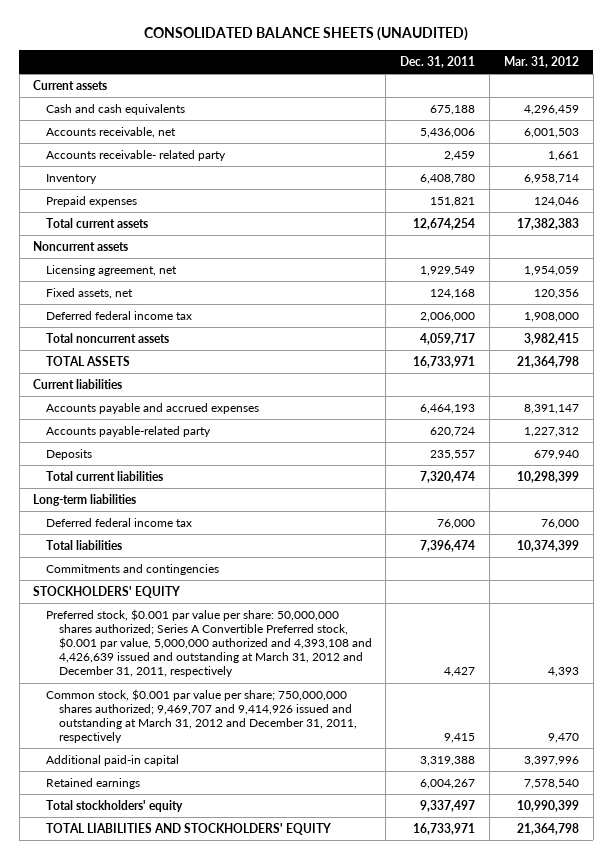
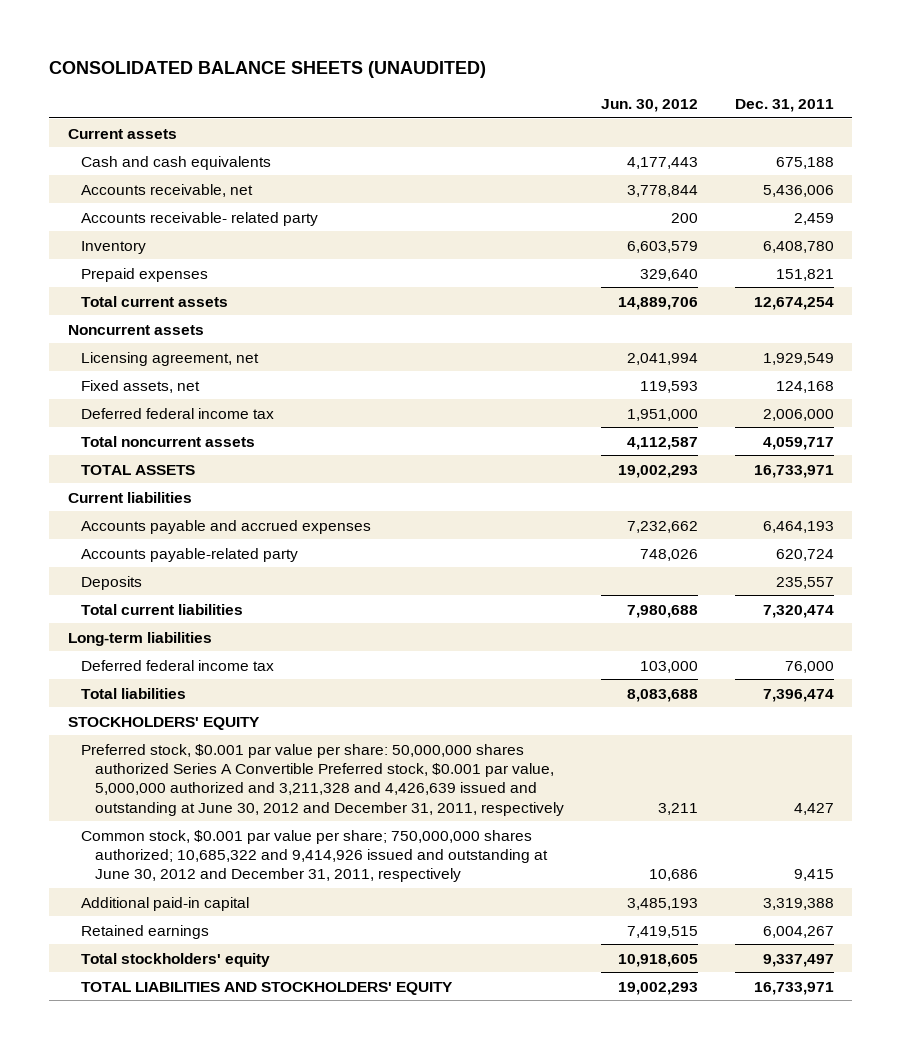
[503,56,579,69] Mar. 31, 2012 -> none
none -> [600,98,698,112] Jun. 30, 2012
[45,564,219,576] Commitments and contingencies -> none
[45,609,372,678] Preferred stock, $0.001 par value per share: 50,000,000 shares authorized; Series A Convertible Preferred stock, $0.001 par value, 5,000,000 authorized and 4,393,108 and 4,426,639 issued and outstanding at March 31, 2012 and December 31, 2011, respectively -> [81,743,565,816] Preferred stock, $0.001 par value per share: 50,000,000 shares authorized Series A Convertible Preferred stock, $0.001 par value, 5,000,000 authorized and 3,211,328 and 4,426,639 issued and outstanding at June 30, 2012 and December 31, 2011, respectively
[45,689,357,744] Common stock, $0.001 par value per share; 750,000,000 shares authorized; 9,469,707 and 9,414,926 issued and outstanding at March 31, 2012 and December 31, 2011, respectively -> [81,829,549,883] Common stock, $0.001 par value per share; 750,000,000 shares authorized; 10,685,322 and 9,414,926 issued and outstanding at June 30, 2012 and December 31, 2011, respectively

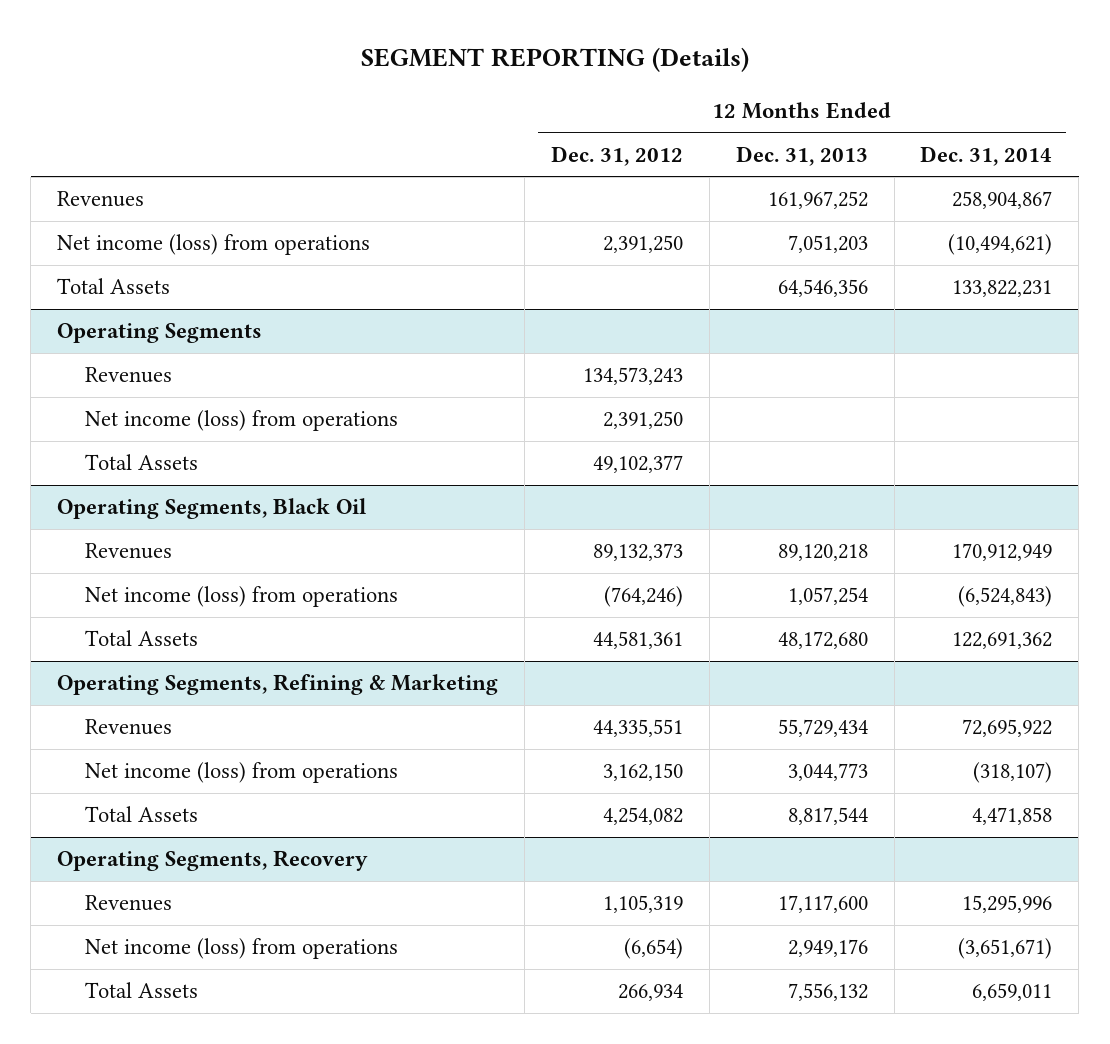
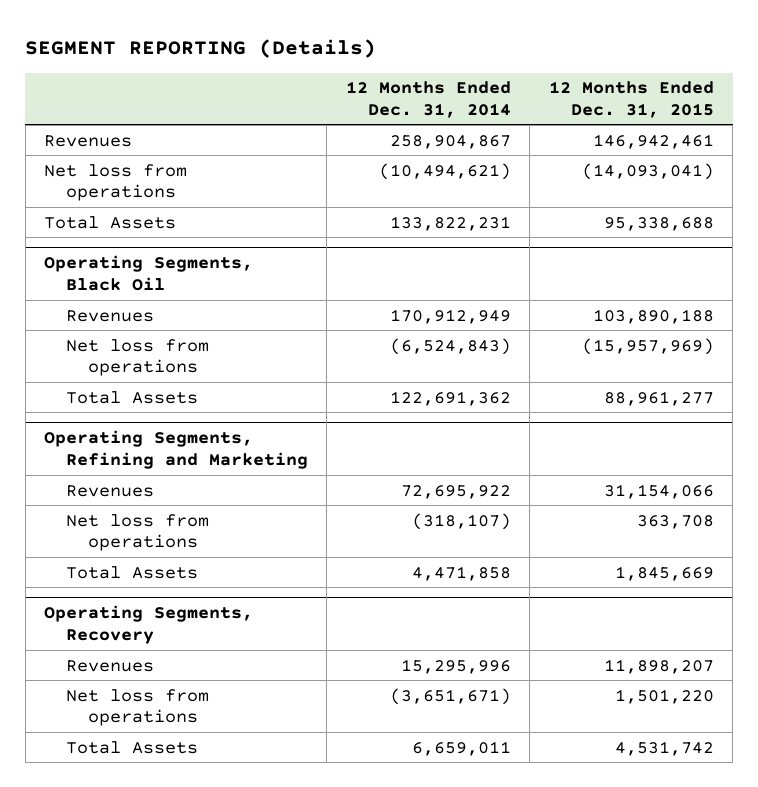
[550,145,683,166] Dec. 31, 2012 -> none
[735,145,868,166] Dec. 31, 2013 -> none
none -> [548,81,714,118] 12 Months Ended Dec. 31, 2015
[57,234,371,256] Net income (loss) from operations -> [44,163,188,202] Net loss from operations
[57,323,263,344] Operating Segments -> none
[84,367,172,384] Revenues -> none
[84,410,398,432] Net income (loss) from operations -> none
[84,454,198,471] Total Assets -> none
[84,586,398,608] Net income (loss) from operations -> [66,338,210,377] Net loss from operations
[57,674,499,696] Operating Segments, Refining & Marketing -> [44,430,309,470] Operating Segments, Refining and Marketing
[84,762,398,784] Net income (loss) from operations -> [66,513,210,552] Net loss from operations
[84,938,398,960] Net income (loss) from operations -> [66,688,210,727] Net loss from operations

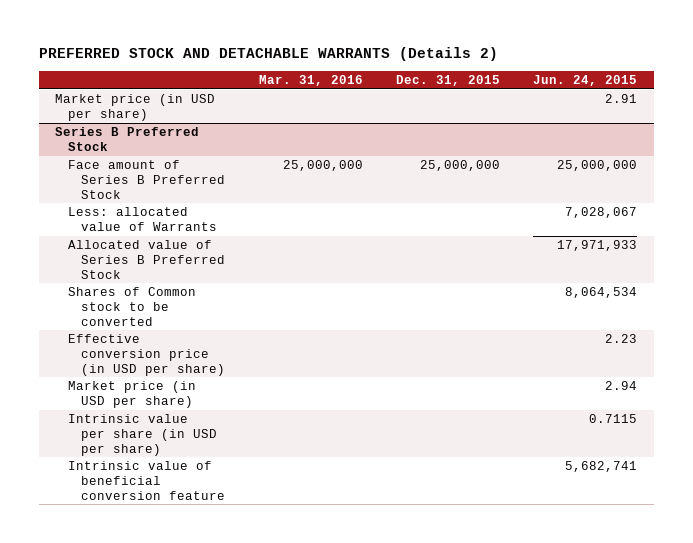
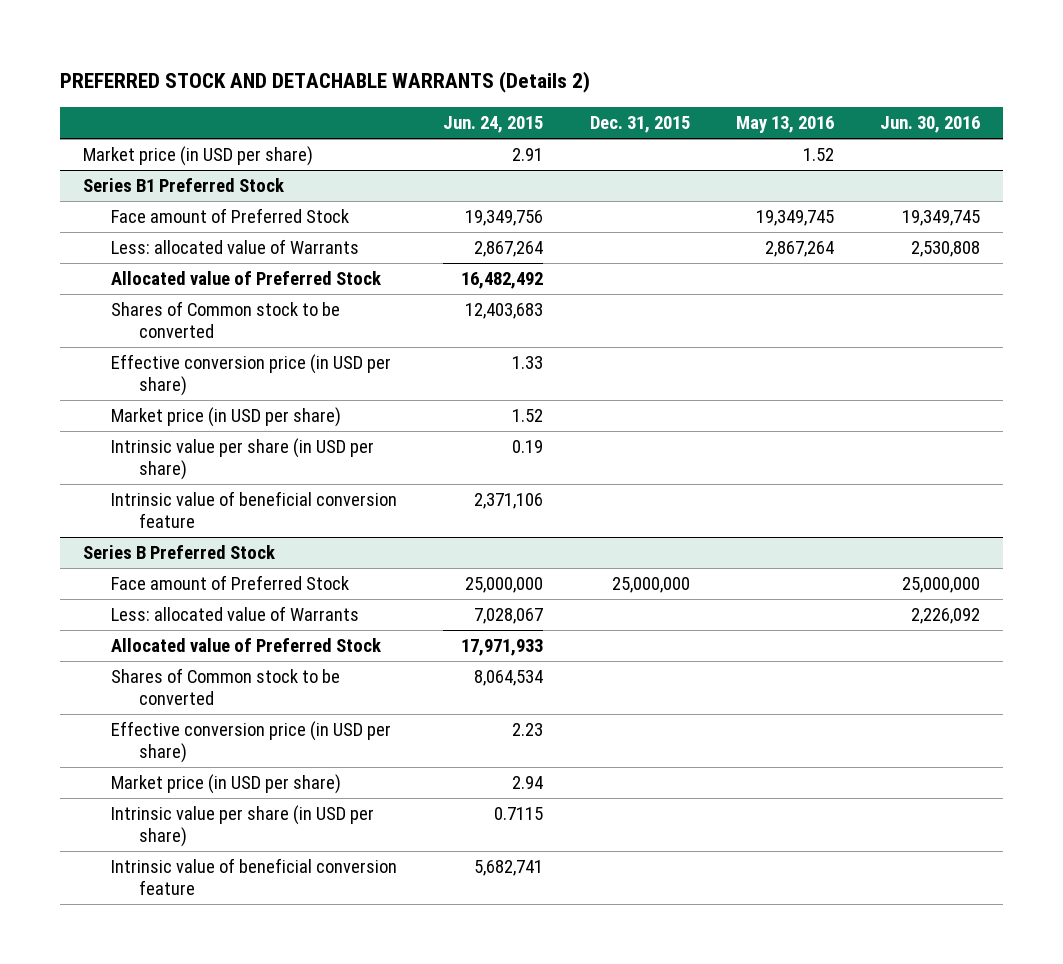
[258,74,363,86] Mar. 31, 2016 -> none
none -> [735,116,834,134] May 13, 2016
none -> [880,116,981,134] Jun. 30, 2016
none -> [83,178,285,193] Series B1 Preferred Stock
none -> [110,208,349,224] Face amount of Preferred Stock
none -> [110,239,359,255] Less: allocated value of Warrants
none -> [110,271,381,286] Allocated value of Preferred Stock
none -> [110,301,340,339] Shares of Common stock to be converted
none -> [110,354,391,397] Effective conversion price (in USD per share)
none -> [110,407,341,428] Market price (in USD per share)
none -> [110,438,374,481] Intrinsic value per share (in USD per share)
none -> [110,491,397,529] Intrinsic value of beneficial conversion feature
[68,160,226,199] Face amount of Series B Preferred Stock -> [110,575,349,591] Face amount of Preferred Stock
[68,240,226,279] Allocated value of Series B Preferred Stock -> [110,638,381,653] Allocated value of Preferred Stock

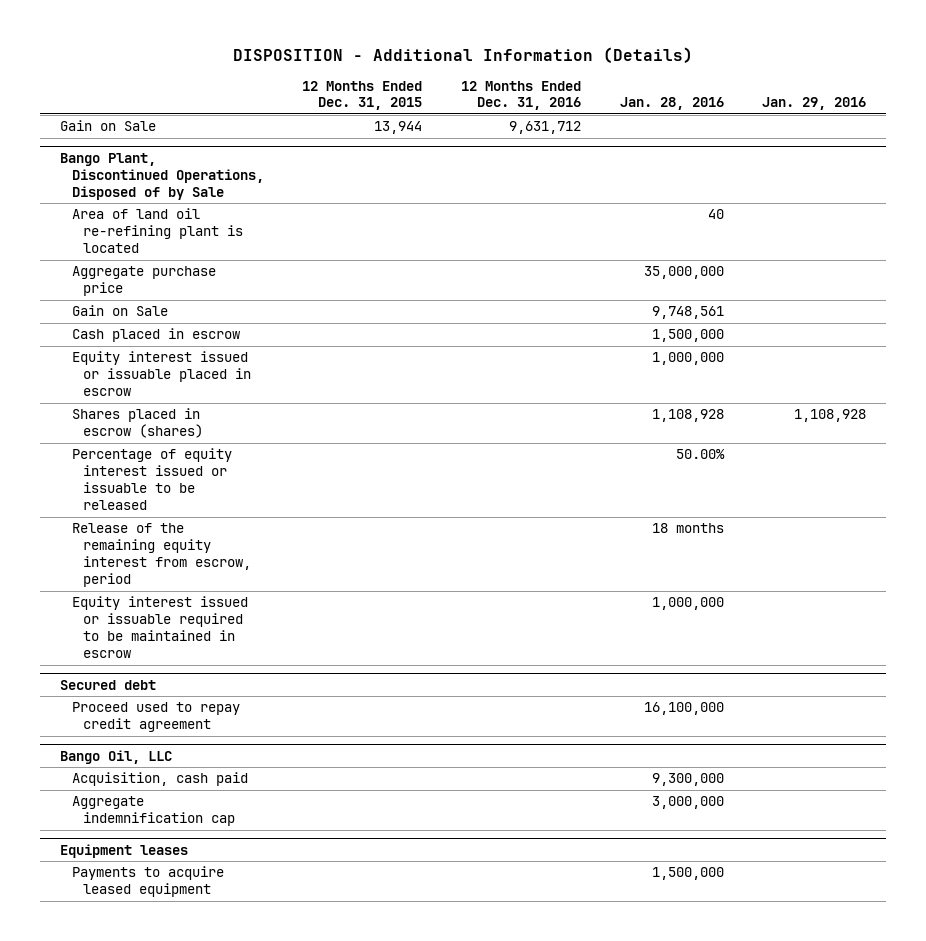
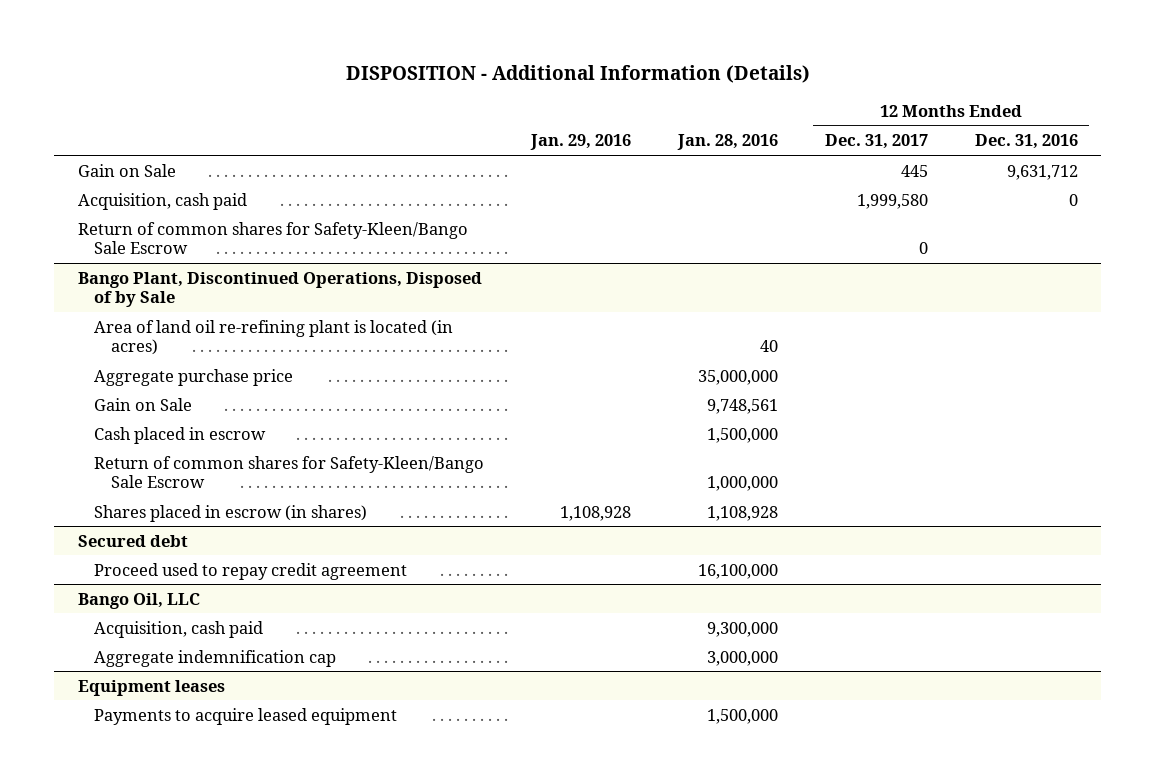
[302,80,423,111] 12 Months Ended Dec. 31, 2015 -> none
none -> [824,134,928,150] Dec. 31, 2017
none -> [77,192,247,210] Acquisition, cash paid
none -> [77,221,468,255] Return of common shares for Safety-Kleen/Bango Sale Escrow
[71,208,244,254] Area of land oil re-refining plant is located -> [94,319,454,356] Area of land oil re-refining plant is located (in acres)
[71,351,252,397] Equity interest issued or issuable placed in escrow -> none
[71,448,232,511] Percentage of equity interest issued or issuable to be released -> none
[71,523,252,588] Release of the remaining equity interest from escrow, period -> none
[71,596,248,659] Equity interest issued or issuable required to be maintained in escrow -> none
none -> [94,455,485,489] Return of common shares for Safety-Kleen/Bango Sale Escrow
[71,408,204,439] Shares placed in escrow (shares) -> [94,504,368,522] Shares placed in escrow (in shares)

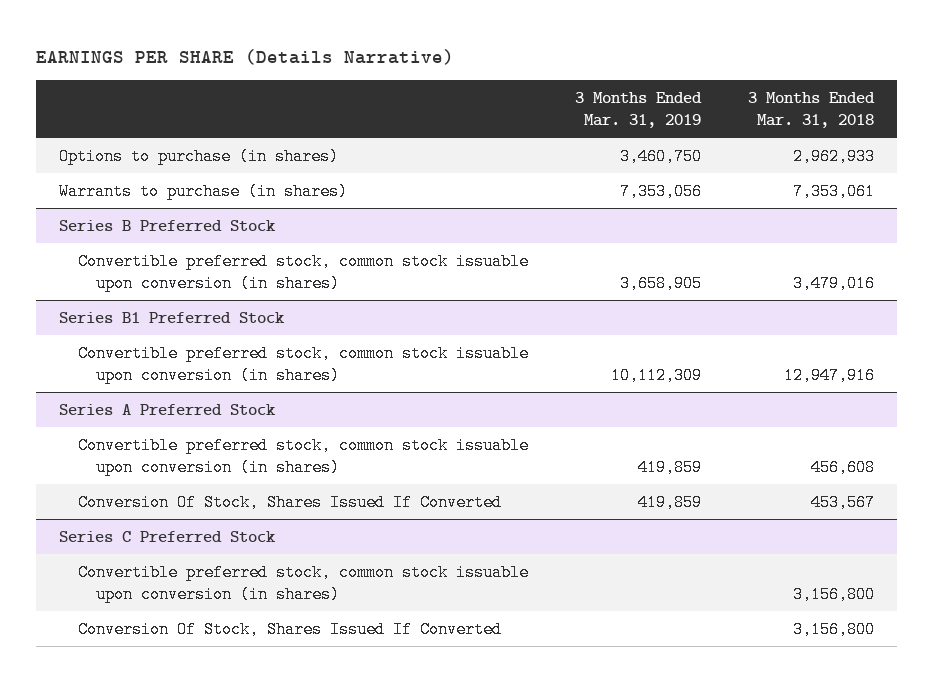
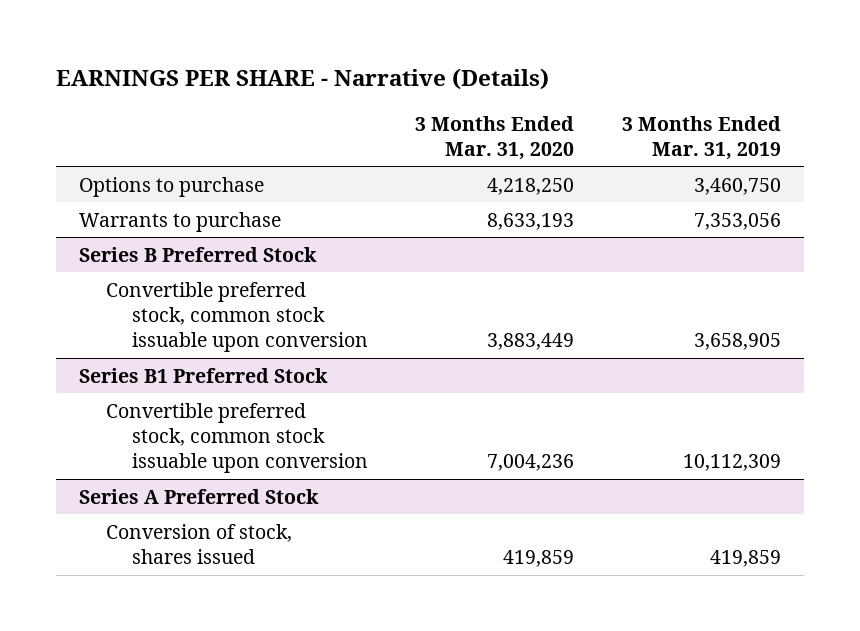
[35,48,454,65] EARNINGS PER SHARE (Details Narrative) -> [55,68,549,91] EARNINGS PER SHARE - Narrative (Details)
[747,91,875,129] 3 Months Ended Mar. 31, 2018 -> none
none -> [415,115,575,160] 3 Months Ended Mar. 31, 2020
[59,147,340,165] Options to purchase (in shares) -> [79,176,265,197] Options to purchase
[59,182,349,200] Warrants to purchase (in shares) -> [79,211,282,232] Warrants to purchase
[77,252,529,292] Convertible preferred stock, common stock issuable upon conversion (in shares) -> [105,281,369,353] Convertible preferred stock, common stock issuable upon conversion
[77,344,529,384] Convertible preferred stock, common stock issuable upon conversion (in shares) -> [105,402,369,474] Convertible preferred stock, common stock issuable upon conversion
[77,436,529,476] Convertible preferred stock, common stock issuable upon conversion (in shares) -> none
[59,530,277,542] Series C Preferred Stock -> none
[77,563,529,603] Convertible preferred stock, common stock issuable upon conversion (in shares) -> none
[77,620,502,638] Conversion Of Stock, Shares Issued If Converted -> none
[77,493,502,511] Conversion Of Stock, Shares Issued If Converted -> [105,523,292,565] Conversion of stock, shares issued

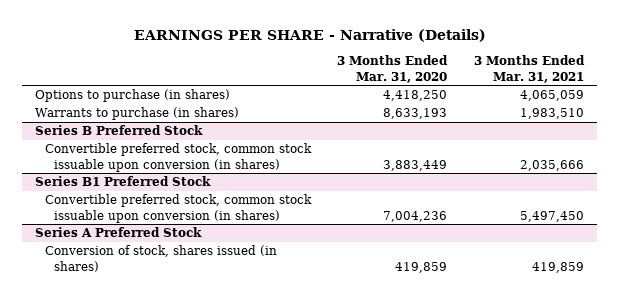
[621,115,781,160] 3 Months Ended Mar. 31, 2019 -> none
none -> [474,55,586,83] 3 Months Ended Mar. 31, 2021
[79,176,265,197] Options to purchase -> [35,89,231,103] Options to purchase (in shares)
[487,177,575,195] 4,218,250 -> [383,90,448,102] 4,418,250
[79,211,282,232] Warrants to purchase -> [35,107,240,121] Warrants to purchase (in shares)
[105,281,369,353] Convertible preferred stock, common stock issuable upon conversion -> [44,143,312,172] Convertible preferred stock, common stock issuable upon conversion (in shares)
[105,402,369,474] Convertible preferred stock, common stock issuable upon conversion -> [44,194,312,223] Convertible preferred stock, common stock issuable upon conversion (in shares)
[105,523,292,565] Conversion of stock, shares issued -> [44,245,277,272] Conversion of stock, shares issued (in shares)

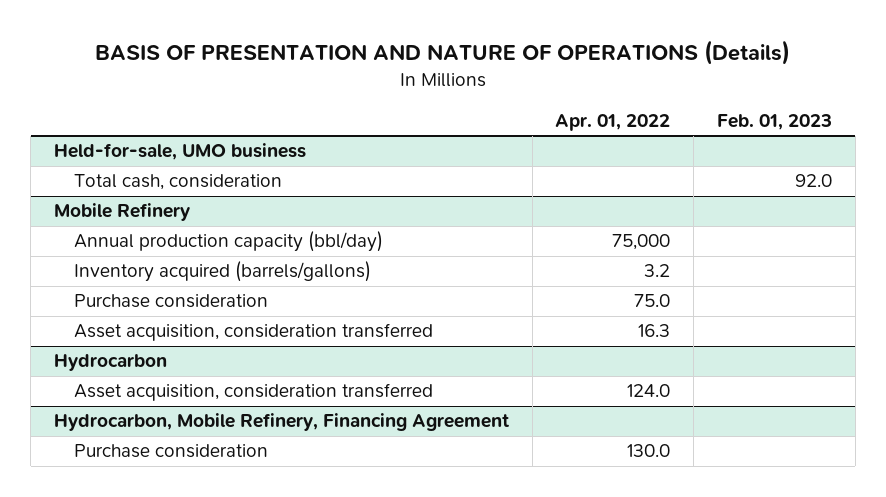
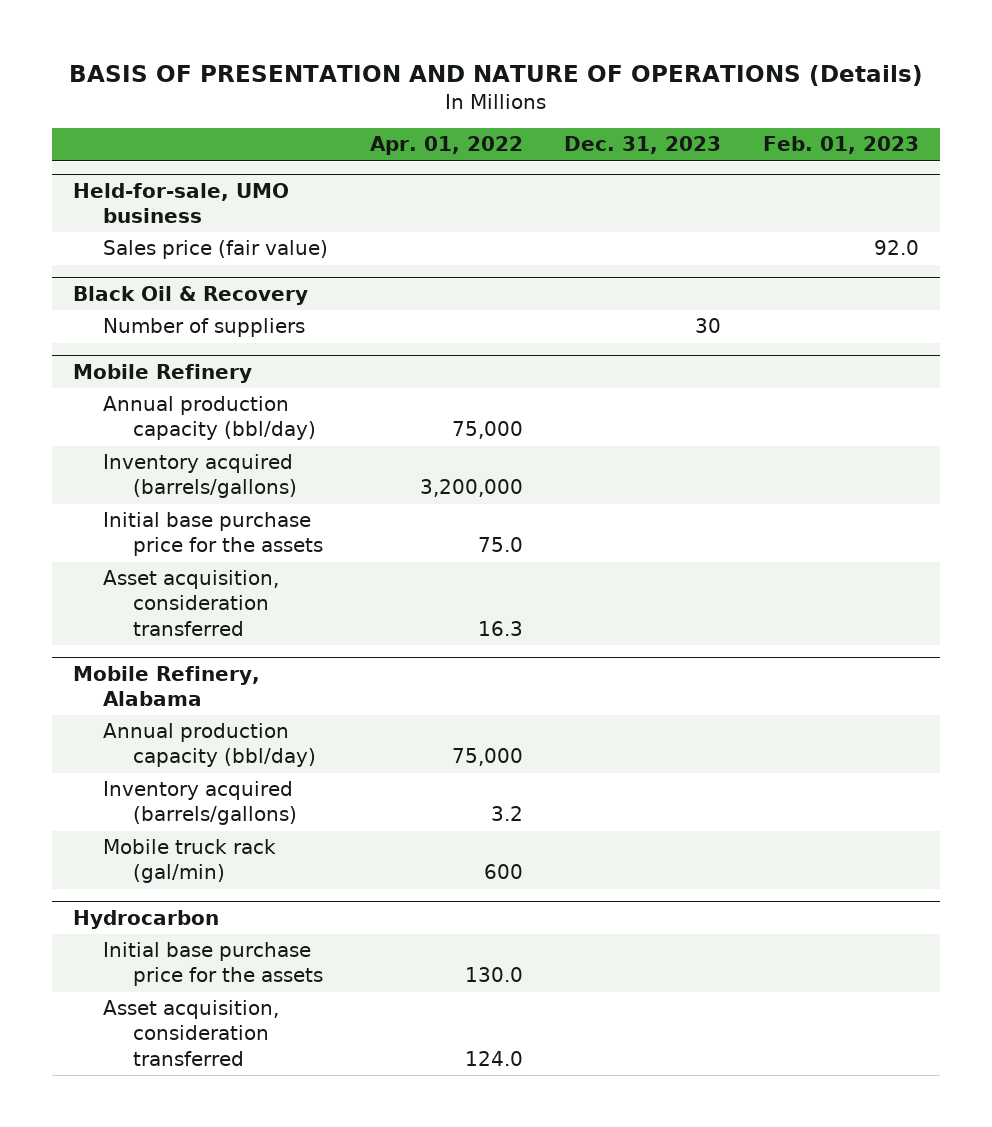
none -> [564,136,722,155] Dec. 31, 2023
[74,174,283,191] Total cash, consideration -> [103,240,329,260] Sales price (fair value)
none -> [73,285,309,305] Black Oil & Recovery
none -> [103,318,306,338] Number of suppliers
[644,264,671,278] 3.2 -> [419,479,523,498] 3,200,000
[74,294,269,309] Purchase consideration -> [103,512,324,557] Initial base purchase price for the assets
none -> [73,665,261,706] Mobile Refinery, Alabama
none -> [103,723,317,768] Annual production capacity (bbl/day)
none -> [103,781,298,826] Inventory acquired (barrels/gallons)
none -> [103,839,277,884] Mobile truck rack (gal/min)
none -> [103,942,324,987] Initial base purchase price for the assets
[53,413,509,432] Hydrocarbon, Mobile Refinery, Financing Agreement -> none
[74,444,269,459] Purchase consideration -> none

